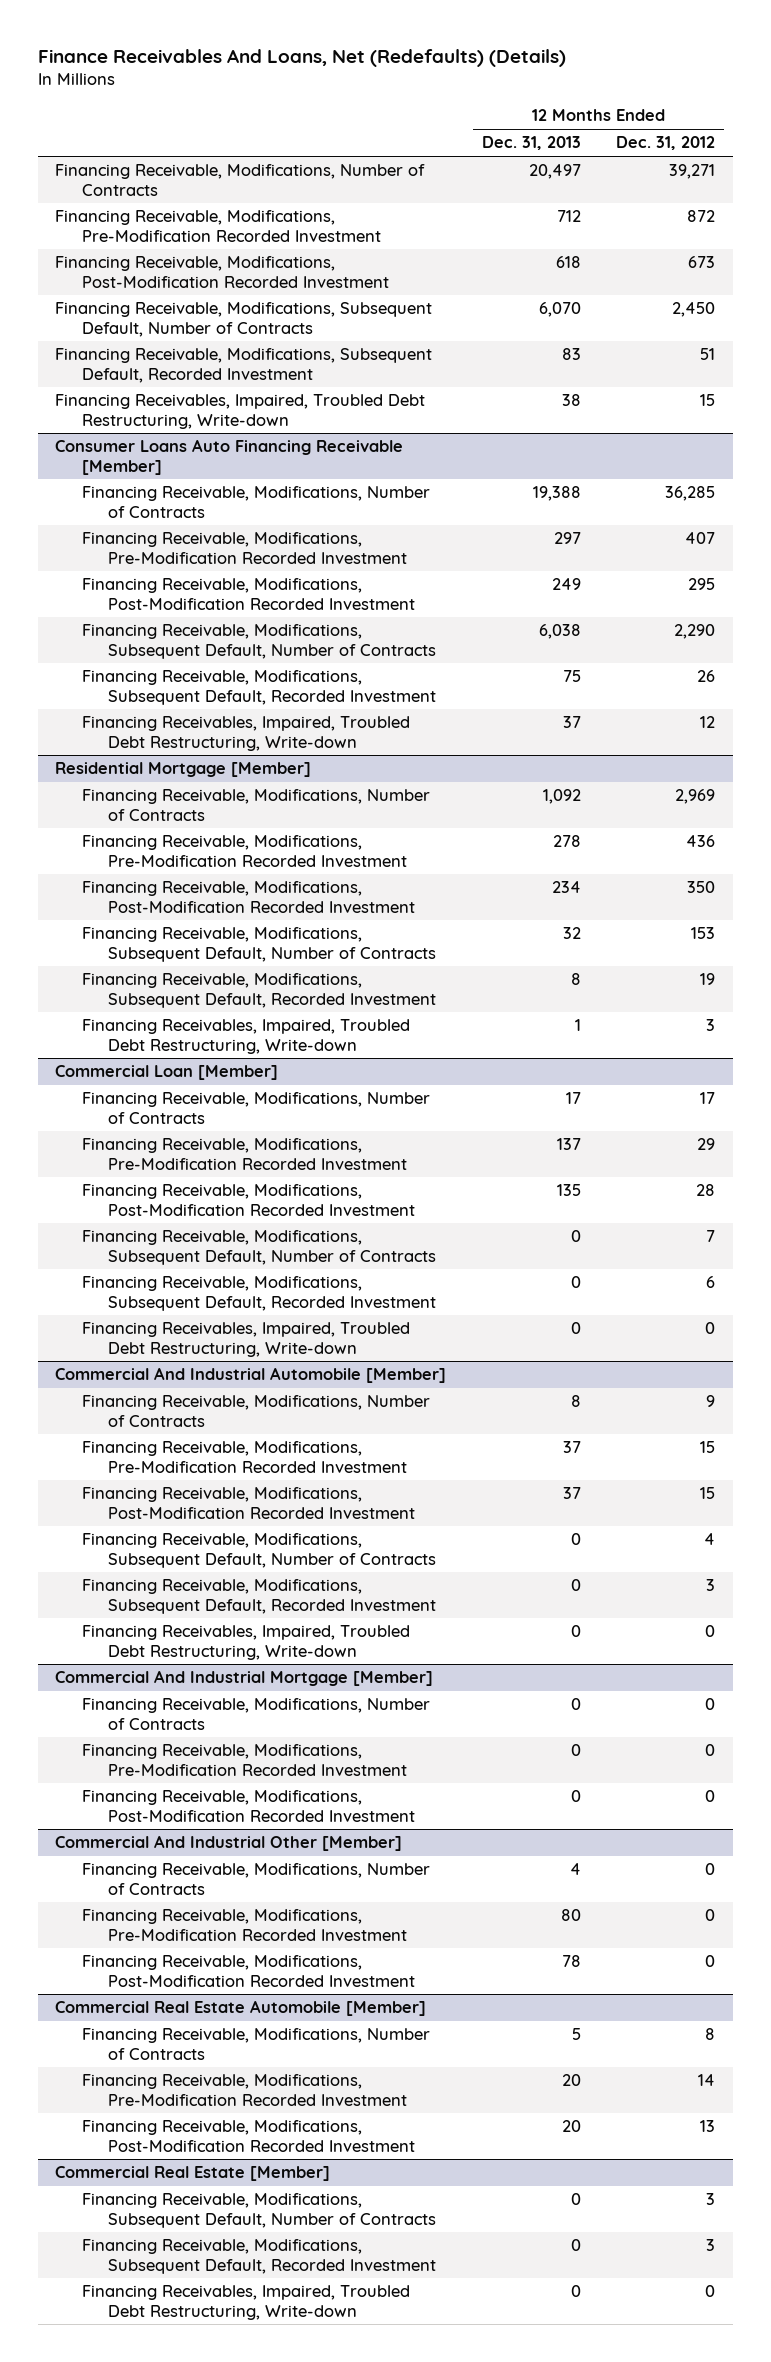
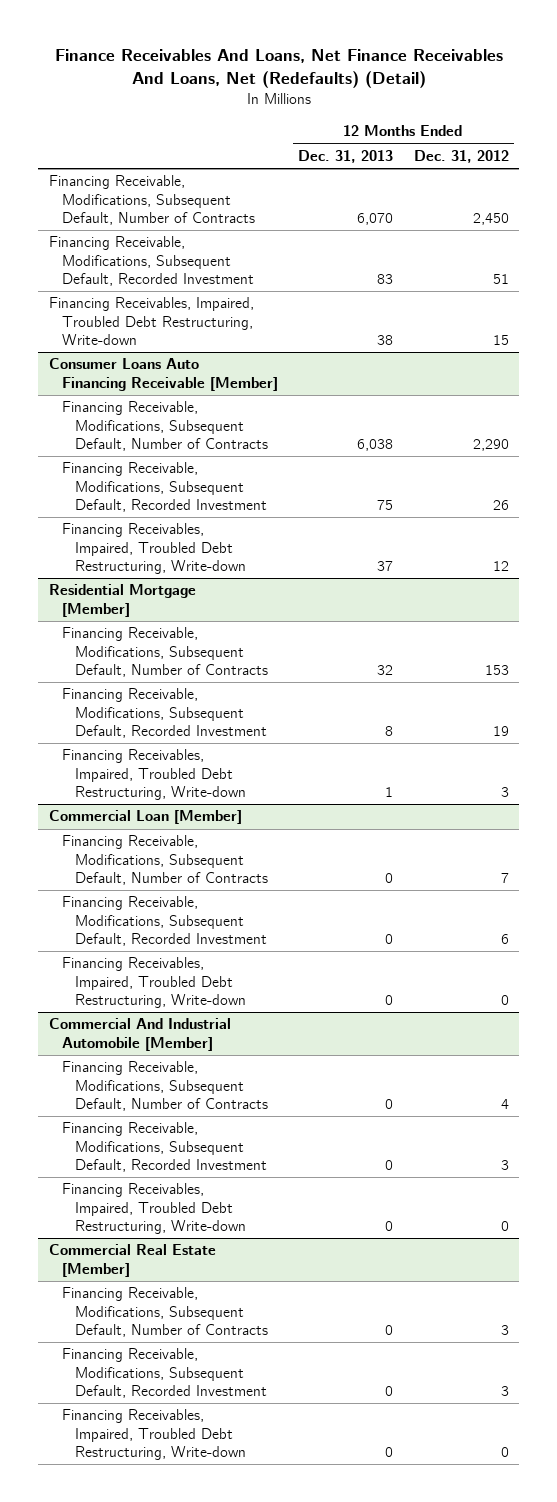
[37,49,566,68] Finance Receivables And Loans, Net (Redefaults) (Details) -> [54,49,503,89] Finance Receivables And Loans, Net Finance Receivables And Loans, Net (Redefaults) (Detail)
[55,164,426,196] Financing Receivable, Modifications, Number of Contracts -> none
[55,210,381,242] Financing Receivable, Modifications, Pre-Modification Recorded Investment -> none
[55,256,389,288] Financing Receivable, Modifications, Post-Modification Recorded Investment -> none
[81,486,430,518] Financing Receivable, Modifications, Number of Contracts -> none
[81,532,407,564] Financing Receivable, Modifications, Pre-Modification Recorded Investment -> none
[81,578,415,610] Financing Receivable, Modifications, Post-Modification Recorded Investment -> none
[81,789,430,821] Financing Receivable, Modifications, Number of Contracts -> none
[81,835,407,867] Financing Receivable, Modifications, Pre-Modification Recorded Investment -> none
[81,881,415,913] Financing Receivable, Modifications, Post-Modification Recorded Investment -> none
[81,1092,430,1124] Financing Receivable, Modifications, Number of Contracts -> none
[81,1138,407,1170] Financing Receivable, Modifications, Pre-Modification Recorded Investment -> none
[81,1184,415,1216] Financing Receivable, Modifications, Post-Modification Recorded Investment -> none
[81,1395,430,1427] Financing Receivable, Modifications, Number of Contracts -> none
[81,1441,407,1473] Financing Receivable, Modifications, Pre-Modification Recorded Investment -> none
[81,1487,415,1519] Financing Receivable, Modifications, Post-Modification Recorded Investment -> none
[55,1670,434,1687] Commercial And Industrial Mortgage [Member] -> none
[81,1698,430,1730] Financing Receivable, Modifications, Number of Contracts -> none
[81,1744,407,1776] Financing Receivable, Modifications, Pre-Modification Recorded Investment -> none
[81,1790,415,1822] Financing Receivable, Modifications, Post-Modification Recorded Investment -> none
[55,1835,403,1852] Commercial And Industrial Other [Member] -> none
[81,1863,430,1895] Financing Receivable, Modifications, Number of Contracts -> none
[81,1909,407,1941] Financing Receivable, Modifications, Pre-Modification Recorded Investment -> none
[81,1955,415,1987] Financing Receivable, Modifications, Post-Modification Recorded Investment -> none
[55,2000,427,2017] Commercial Real Estate Automobile [Member] -> none
[81,2028,430,2060] Financing Receivable, Modifications, Number of Contracts -> none
[81,2074,407,2106] Financing Receivable, Modifications, Pre-Modification Recorded Investment -> none
[81,2120,415,2152] Financing Receivable, Modifications, Post-Modification Recorded Investment -> none

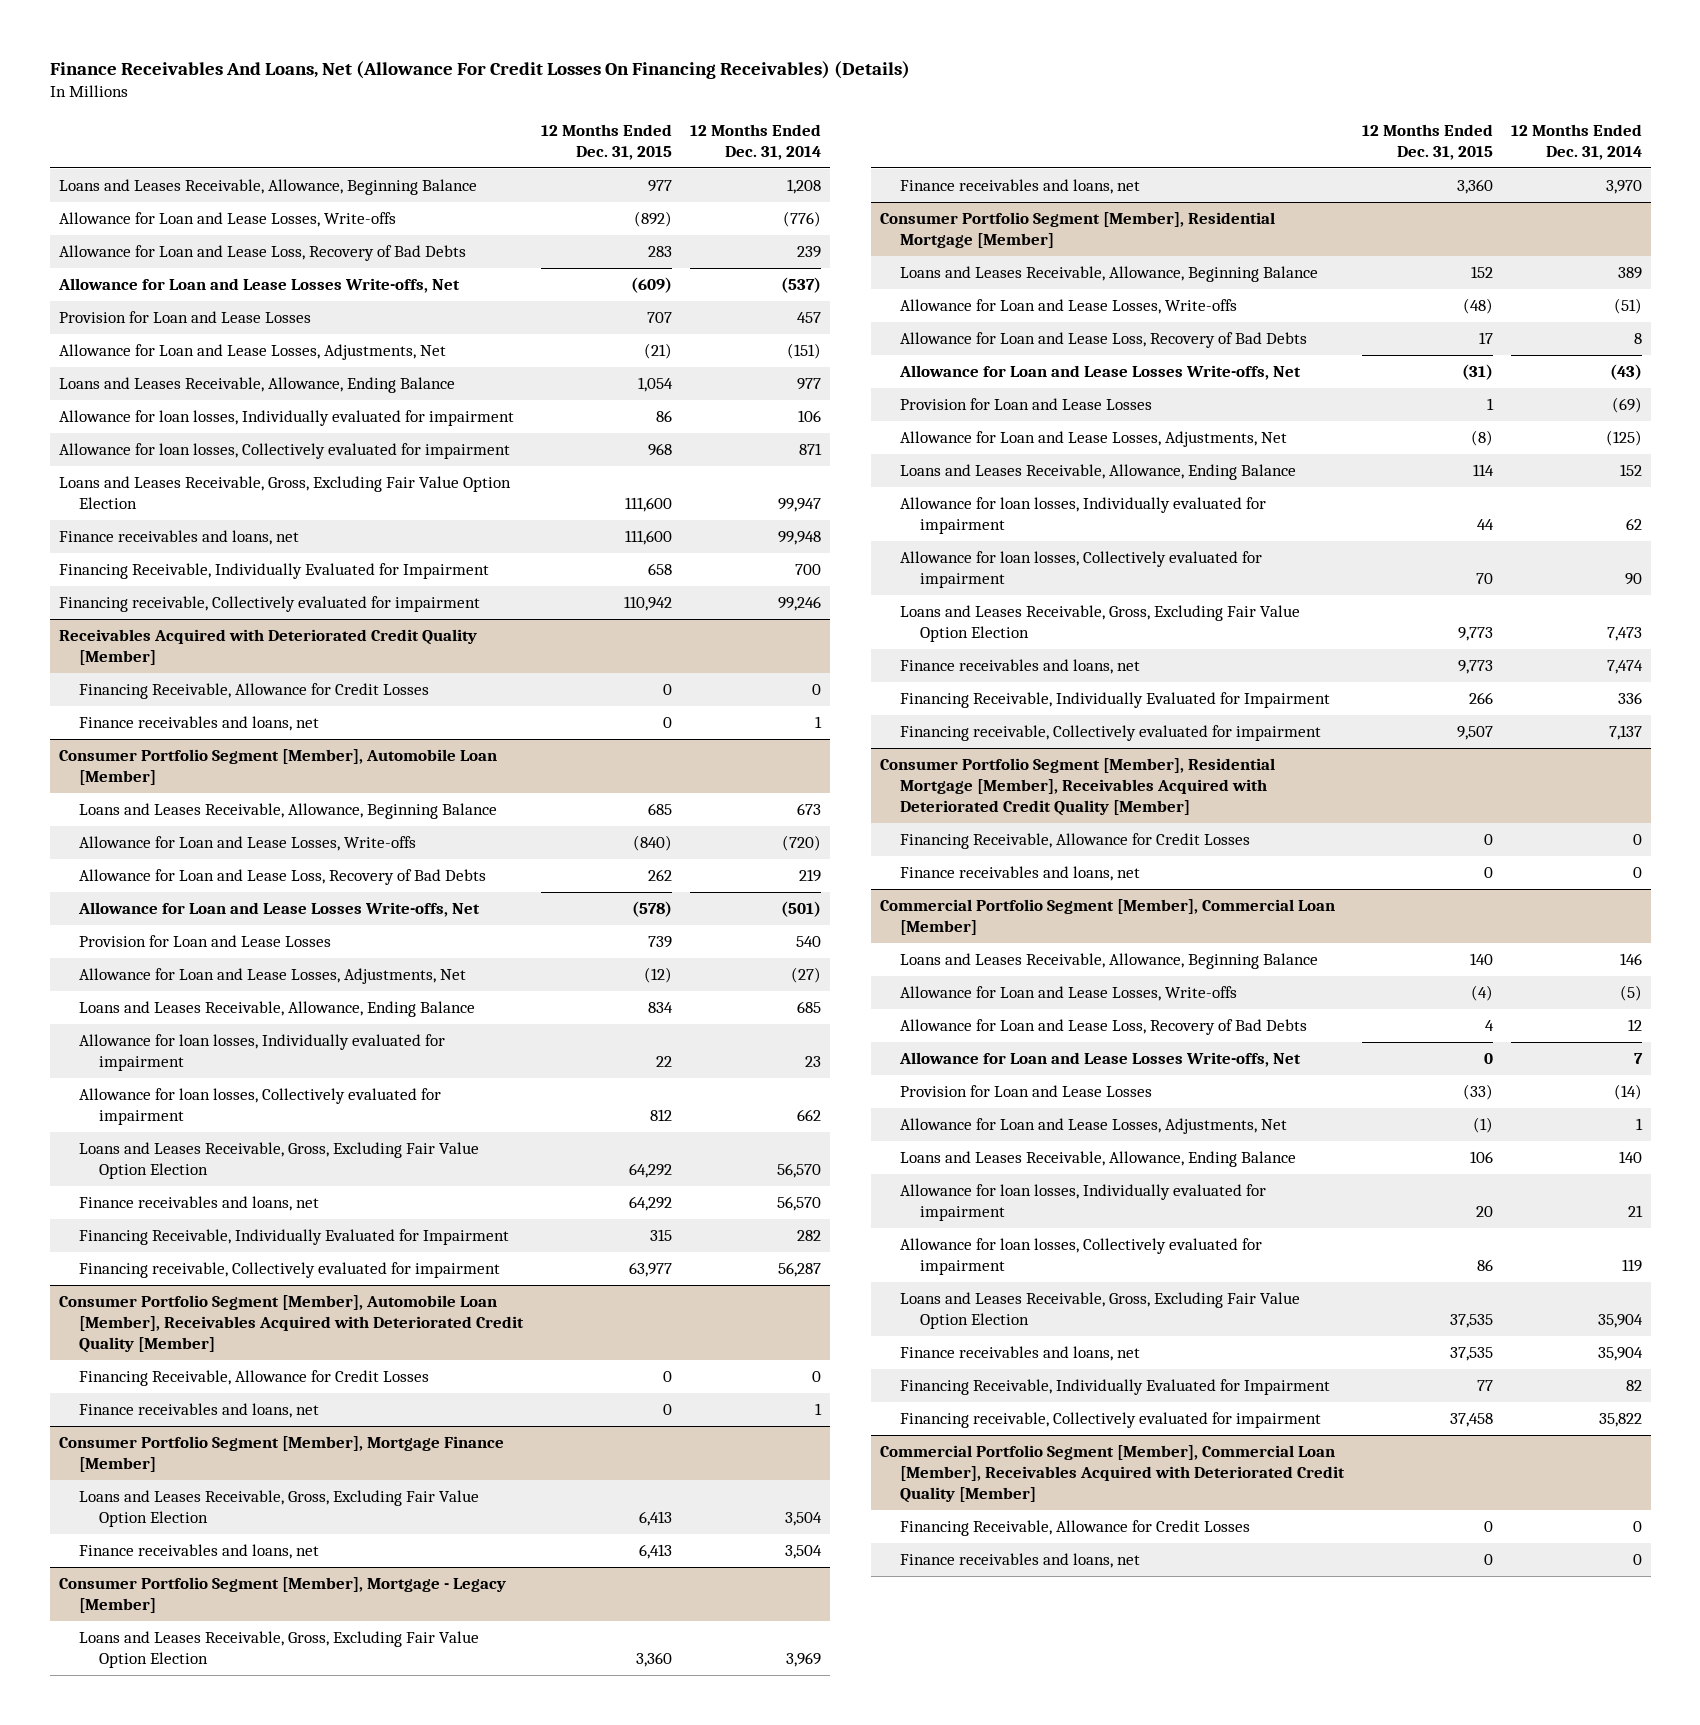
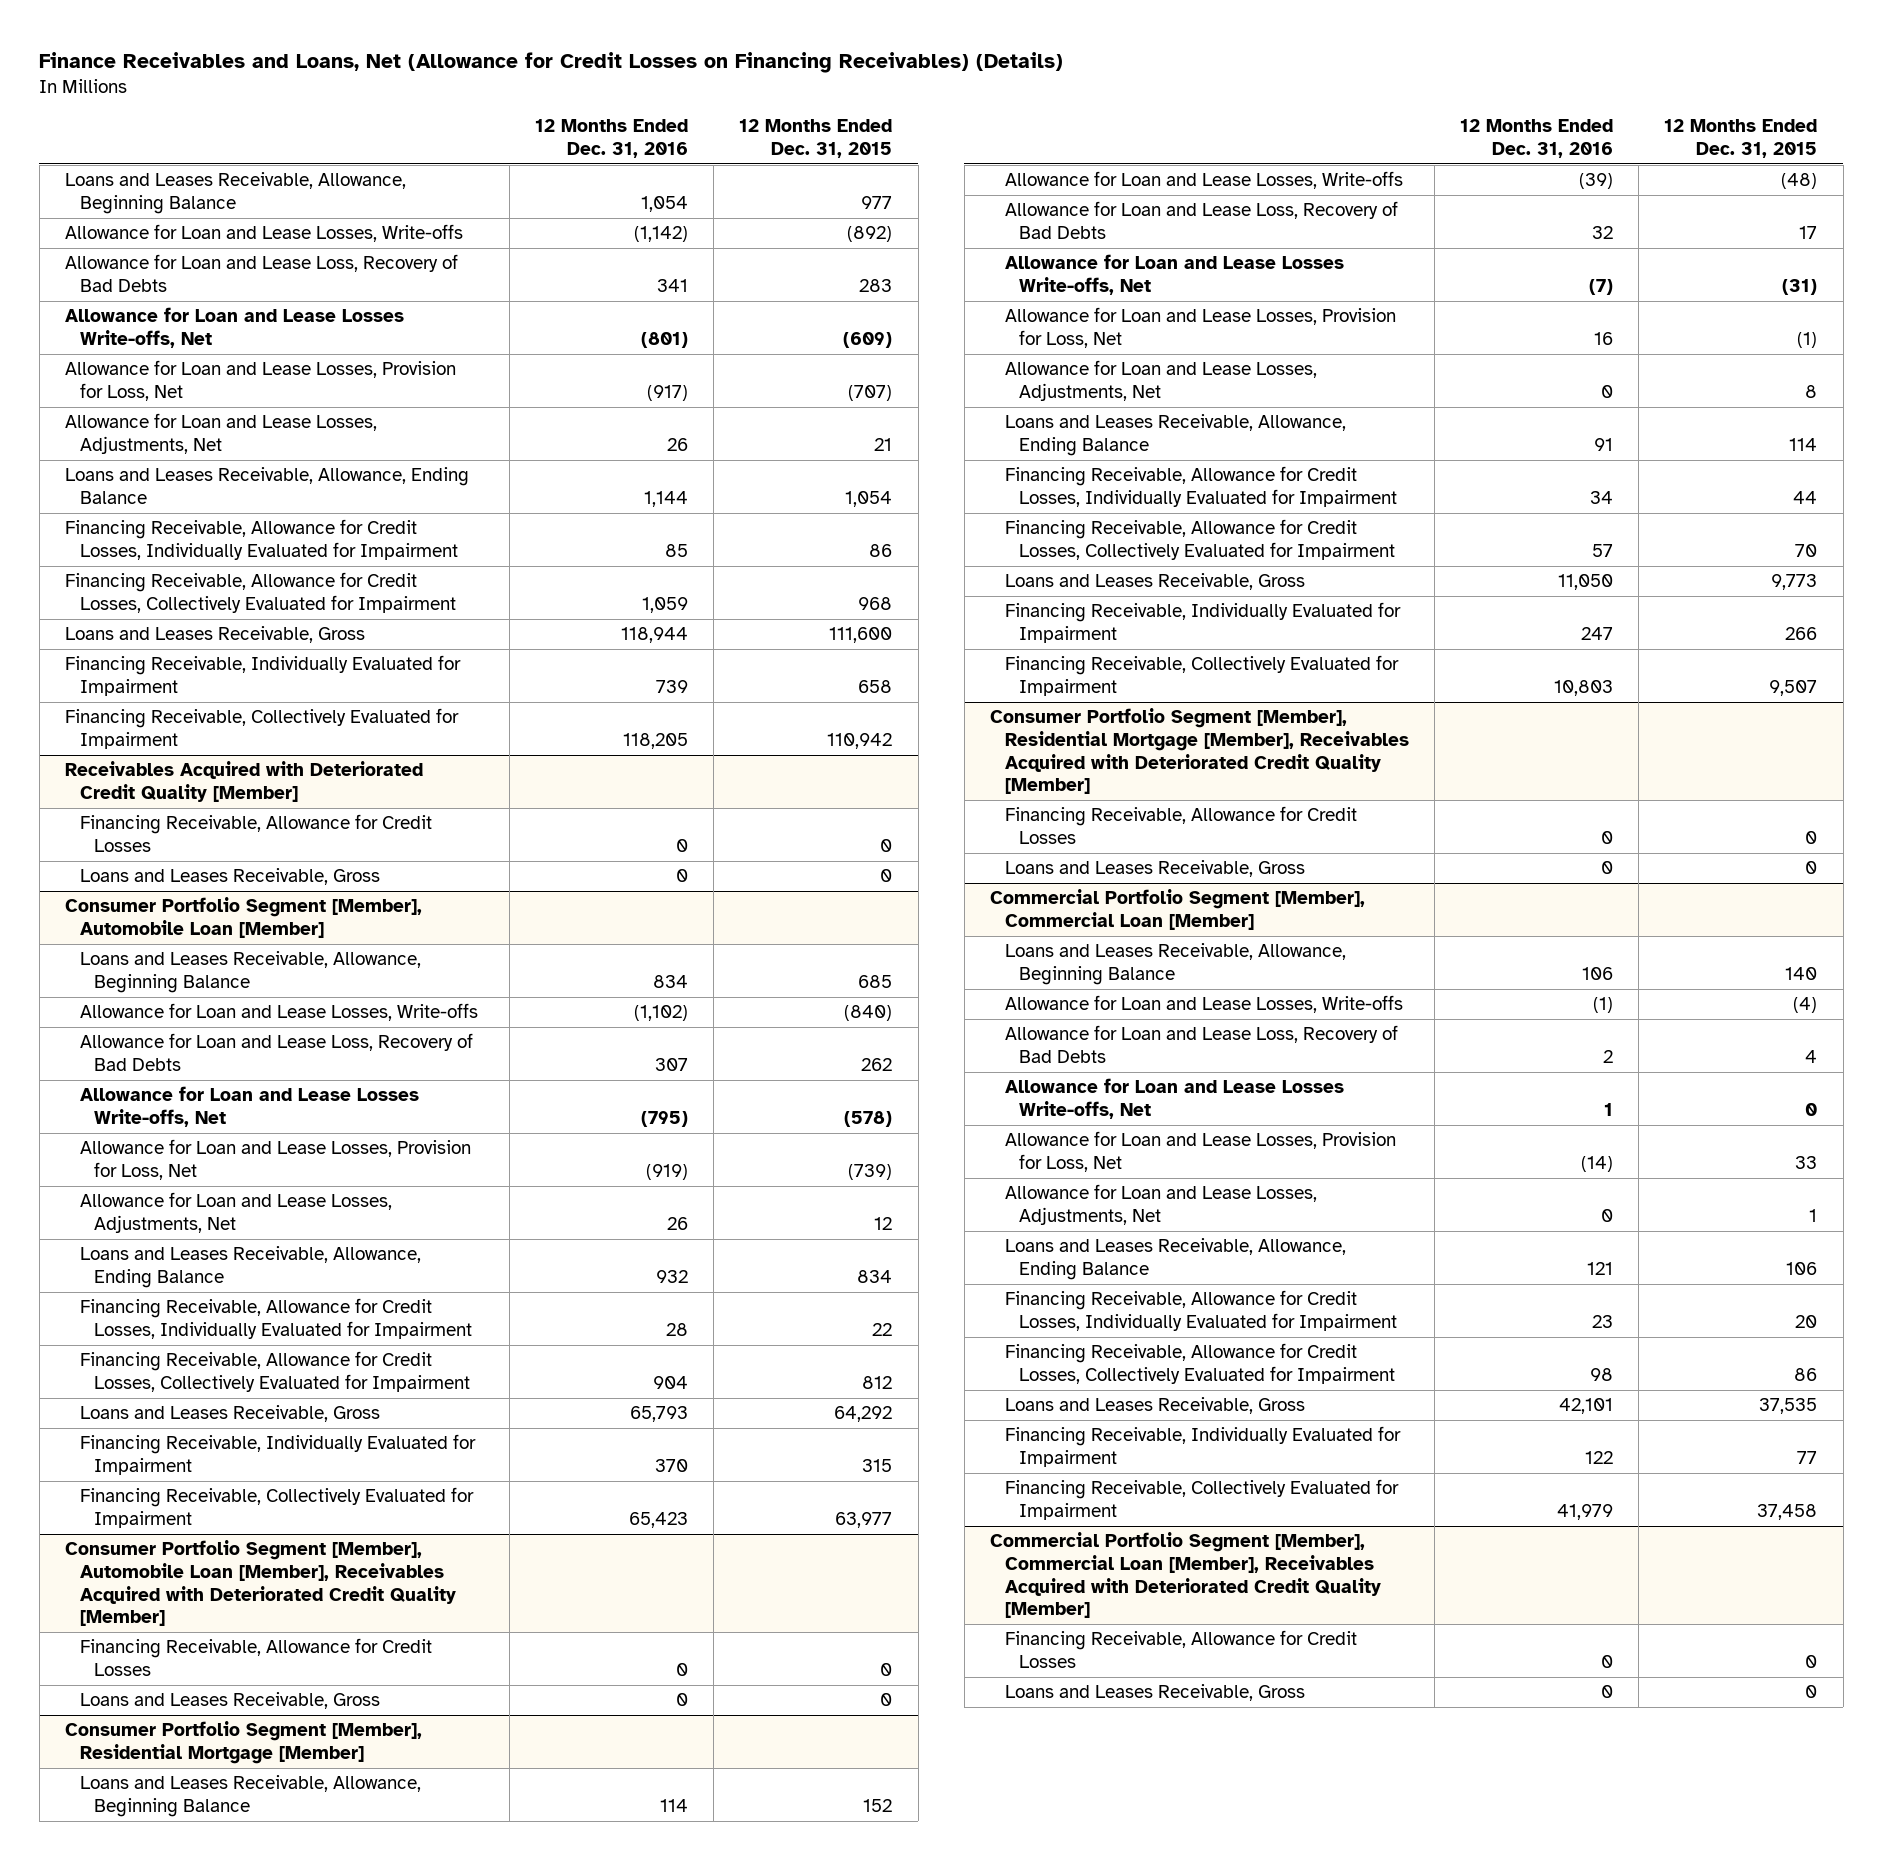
[49,61,910,80] Finance Receivables And Loans, Net (Allowance For Credit Losses On Financing Receivables) (Details) -> [39,51,1064,73] Finance Receivables and Loans, Net (Allowance for Credit Losses on Financing Receivables) (Details)
[689,123,821,161] 12 Months Ended Dec. 31, 2014 -> none
none -> [534,119,688,159] 12 Months Ended Dec. 31, 2016
[58,311,311,324] Provision for Loan and Lease Losses -> [64,360,456,402] Allowance for Loan and Lease Losses, Provision for Loss, Net
[646,312,672,324] 707 -> [848,385,893,402] (707)
[643,343,672,360] (21) -> [874,438,893,452] 21
[58,476,511,510] Loans and Leases Receivable, Gross, Excluding Fair Value Option Election -> none
[58,410,514,427] Allowance for loan losses, Individually evaluated for impairment -> [64,519,458,561] Financing Receivable, Allowance for Credit Losses, Individually Evaluated for Impairment
[58,443,510,460] Allowance for loan losses, Collectively evaluated for impairment -> [64,572,456,614] Financing Receivable, Allowance for Credit Losses, Collectively Evaluated for Impairment
[58,530,299,546] Finance receivables and loans, net -> [64,626,365,644] Loans and Leases Receivable, Gross
[58,596,480,613] Financing receivable, Collectively evaluated for impairment -> [64,708,459,750] Financing Receivable, Collectively Evaluated for Impairment
[78,716,319,732] Finance receivables and loans, net -> [79,868,380,886] Loans and Leases Receivable, Gross
[78,935,331,948] Provision for Loan and Lease Losses -> [79,1139,471,1181] Allowance for Loan and Lease Losses, Provision for Loss, Net
[647,936,672,949] 739 -> [848,1164,893,1181] (739)
[643,967,672,984] (12) -> [874,1217,893,1231] 12
[78,1142,479,1180] Loans and Leases Receivable, Gross, Excluding Fair Value Option Election -> none
[78,1034,445,1072] Allowance for loan losses, Individually evaluated for impairment -> [79,1298,473,1340] Financing Receivable, Allowance for Credit Losses, Individually Evaluated for Impairment
[78,1088,441,1126] Allowance for loan losses, Collectively evaluated for impairment -> [79,1351,471,1393] Financing Receivable, Allowance for Credit Losses, Collectively Evaluated for Impairment
[78,1196,319,1212] Finance receivables and loans, net -> [79,1405,380,1423] Loans and Leases Receivable, Gross
[78,1262,500,1279] Financing receivable, Collectively evaluated for impairment -> [79,1487,474,1529] Financing Receivable, Collectively Evaluated for Impairment
[58,1436,504,1473] Consumer Portfolio Segment [Member], Mortgage Finance [Member] -> none
[78,1490,479,1528] Loans and Leases Receivable, Gross, Excluding Fair Value Option Election -> none
[78,1544,319,1560] Finance receivables and loans, net -> none
[58,1577,506,1614] Consumer Portfolio Segment [Member], Mortgage - Legacy [Member] -> none
[78,1631,479,1669] Loans and Leases Receivable, Gross, Excluding Fair Value Option Election -> none
[899,179,1140,195] Finance receivables and loans, net -> none
[78,1403,319,1419] Finance receivables and loans, net -> [79,1692,380,1710] Loans and Leases Receivable, Gross
[899,398,1152,411] Provision for Loan and Lease Losses -> [1004,307,1396,349] Allowance for Loan and Lease Losses, Provision for Loss, Net
[1486,398,1494,411] 1 -> [1797,332,1818,349] (1)
[1470,430,1493,447] (8) -> [1805,385,1818,399] 8
[899,605,1300,643] Loans and Leases Receivable, Gross, Excluding Fair Value Option Election -> none
[899,497,1266,535] Allowance for loan losses, Individually evaluated for impairment -> [1004,466,1398,508] Financing Receivable, Allowance for Credit Losses, Individually Evaluated for Impairment
[899,551,1262,589] Allowance for loan losses, Collectively evaluated for impairment -> [1004,519,1396,561] Financing Receivable, Allowance for Credit Losses, Collectively Evaluated for Impairment
[899,659,1140,675] Finance receivables and loans, net -> [1004,573,1305,591] Loans and Leases Receivable, Gross
[899,725,1321,742] Financing receivable, Collectively evaluated for impairment -> [1004,655,1399,697] Financing Receivable, Collectively Evaluated for Impairment
[899,866,1140,882] Finance receivables and loans, net -> [1004,860,1305,878] Loans and Leases Receivable, Gross
[899,1085,1152,1098] Provision for Loan and Lease Losses -> [1004,1131,1396,1173] Allowance for Loan and Lease Losses, Provision for Loss, Net
[1462,1084,1493,1101] (33) -> [1795,1156,1818,1170] 33
[1472,1117,1493,1134] (1) -> [1809,1209,1818,1223] 1
[899,1292,1300,1330] Loans and Leases Receivable, Gross, Excluding Fair Value Option Election -> none
[899,1184,1266,1222] Allowance for loan losses, Individually evaluated for impairment -> [1004,1290,1398,1332] Financing Receivable, Allowance for Credit Losses, Individually Evaluated for Impairment
[899,1238,1262,1276] Allowance for loan losses, Collectively evaluated for impairment -> [1004,1343,1396,1385] Financing Receivable, Allowance for Credit Losses, Collectively Evaluated for Impairment
[899,1346,1140,1362] Finance receivables and loans, net -> [1004,1397,1305,1415] Loans and Leases Receivable, Gross
[899,1412,1321,1429] Financing receivable, Collectively evaluated for impairment -> [1004,1479,1399,1521] Financing Receivable, Collectively Evaluated for Impairment
[899,1553,1140,1569] Finance receivables and loans, net -> [1004,1684,1305,1702] Loans and Leases Receivable, Gross

